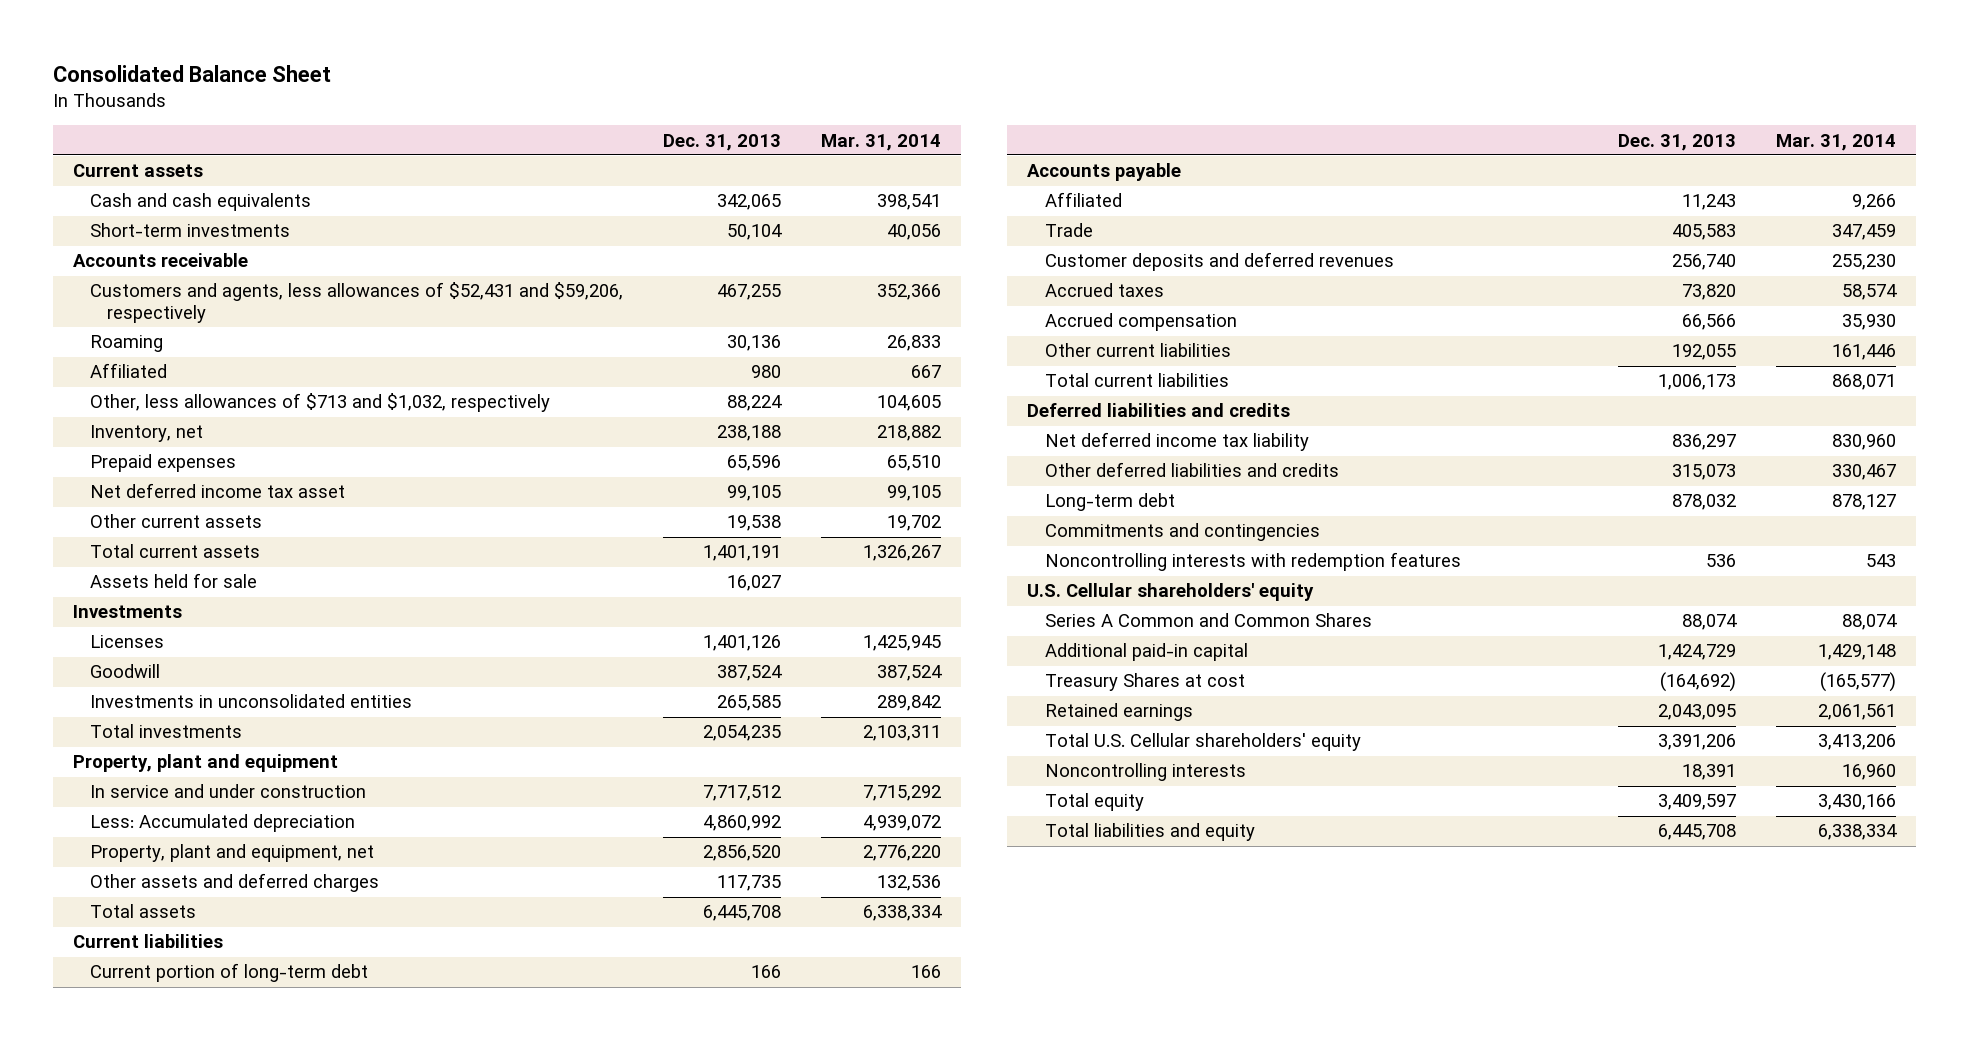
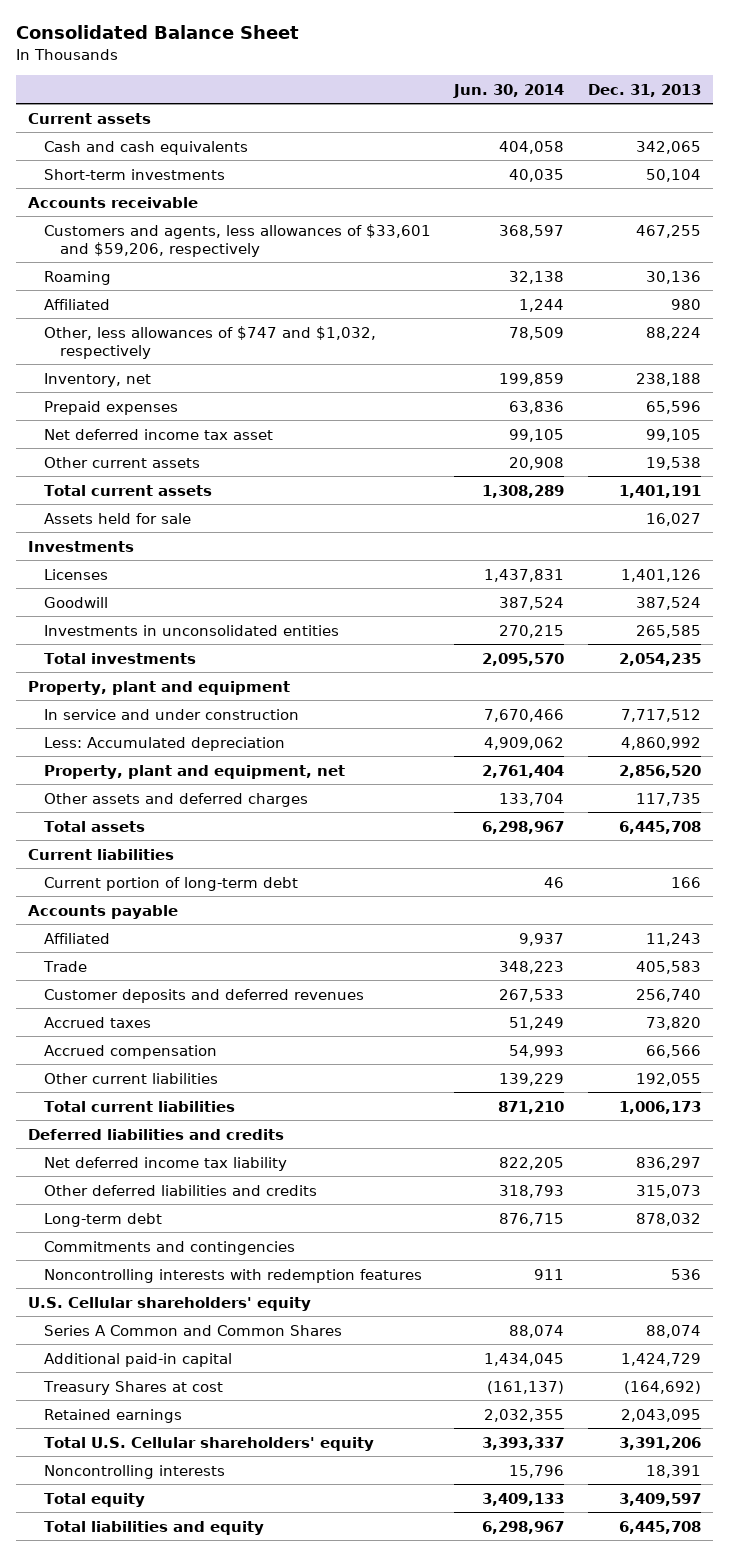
[820,133,941,151] Mar. 31, 2014 -> none
none -> [453,83,565,98] Jun. 30, 2014
[89,282,623,324] Customers and agents, less allowances of $52,431 and $59,206, respectively -> [43,223,431,257] Customers and agents, less allowances of $33,601 and $59,206, respectively
[89,393,550,413] Other, less allowances of $713 and $1,032, respectively -> [43,325,376,359] Other, less allowances of $747 and $1,032, respectively

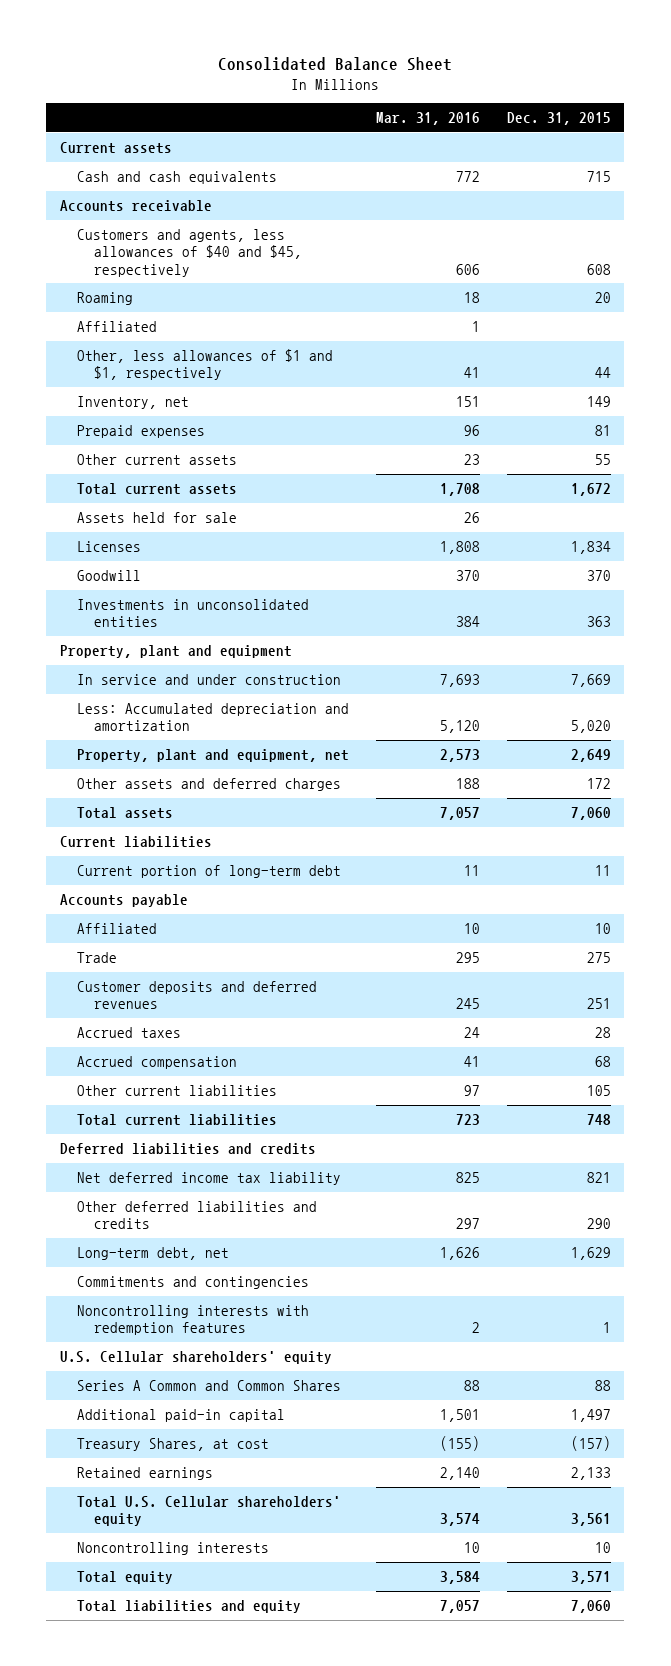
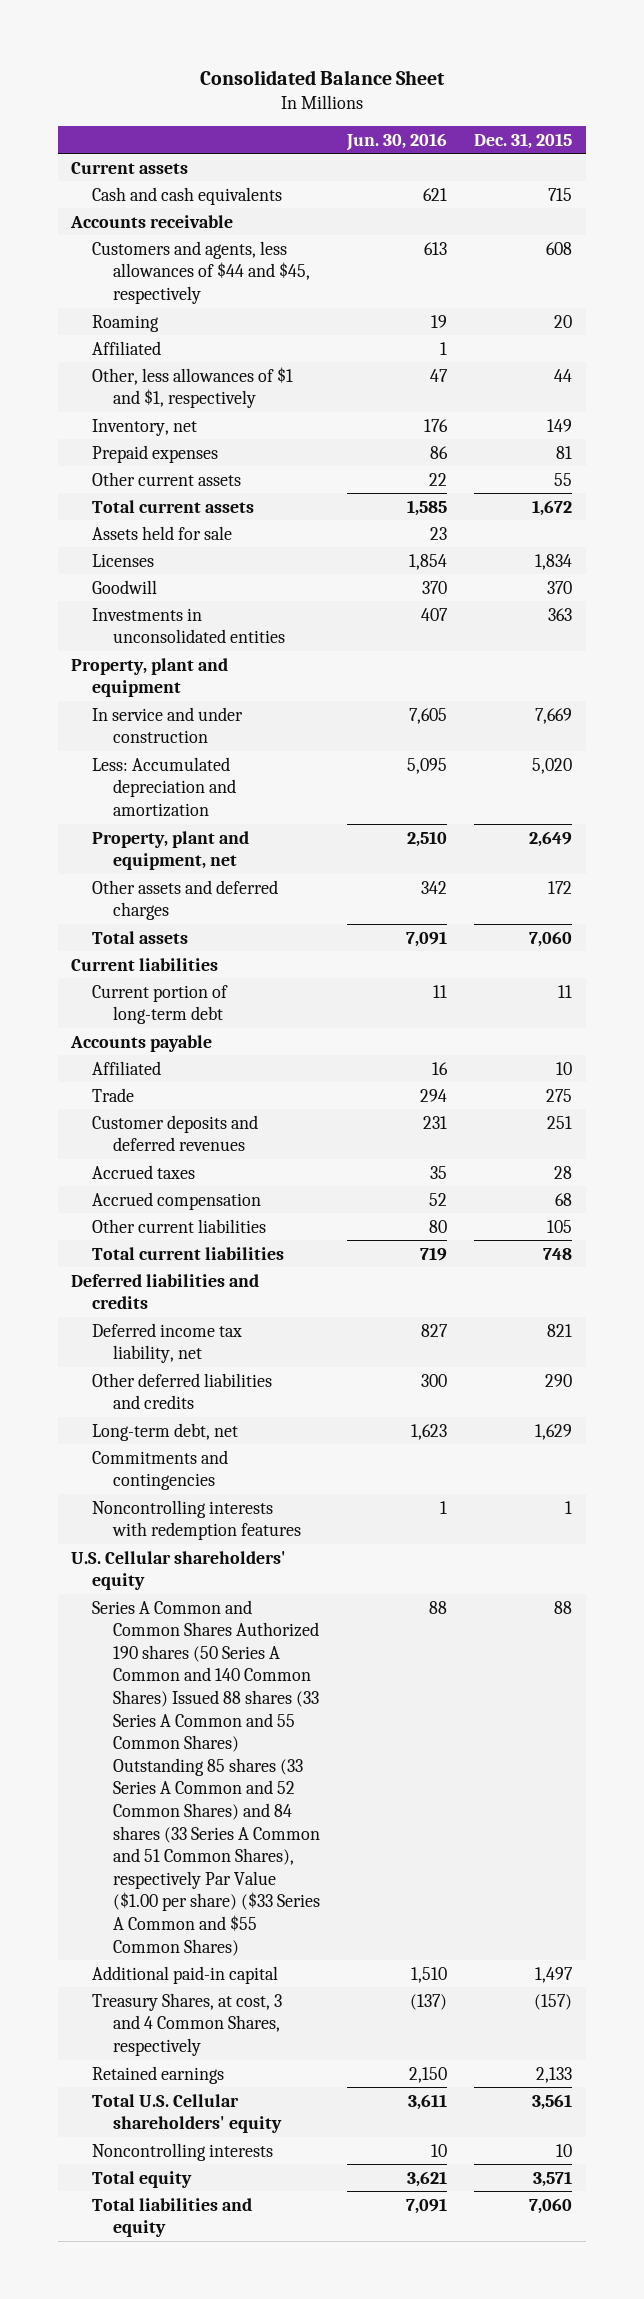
[375,112,480,126] Mar. 31, 2016 -> none
none -> [346,132,448,151] Jun. 30, 2016
[76,228,302,277] Customers and agents, less allowances of $40 and $45, respectively -> [92,240,310,304] Customers and agents, less allowances of $44 and $45, respectively
[76,1171,341,1185] Net deferred income tax liability -> [92,1322,243,1364] Deferred income tax liability, net
[76,1379,341,1391] Series A Common and Common Shares -> [92,1599,320,1956] Series A Common and Common Shares Authorized 190 shares (50 Series A Common and 140 Common Shares) Issued 88 shares (33 Series A Common and 55 Common Shares) Outstanding 85 shares (33 Series A Common and 52 Common Shares) and 84 shares (33 Series A Common and 51 Common Shares), respectively Par Value ($1.00 per share) ($33 Series A Common and $55 Common Shares)
[76,1437,269,1451] Treasury Shares, at cost -> [92,1992,283,2056] Treasury Shares, at cost, 3 and 4 Common Shares, respectively

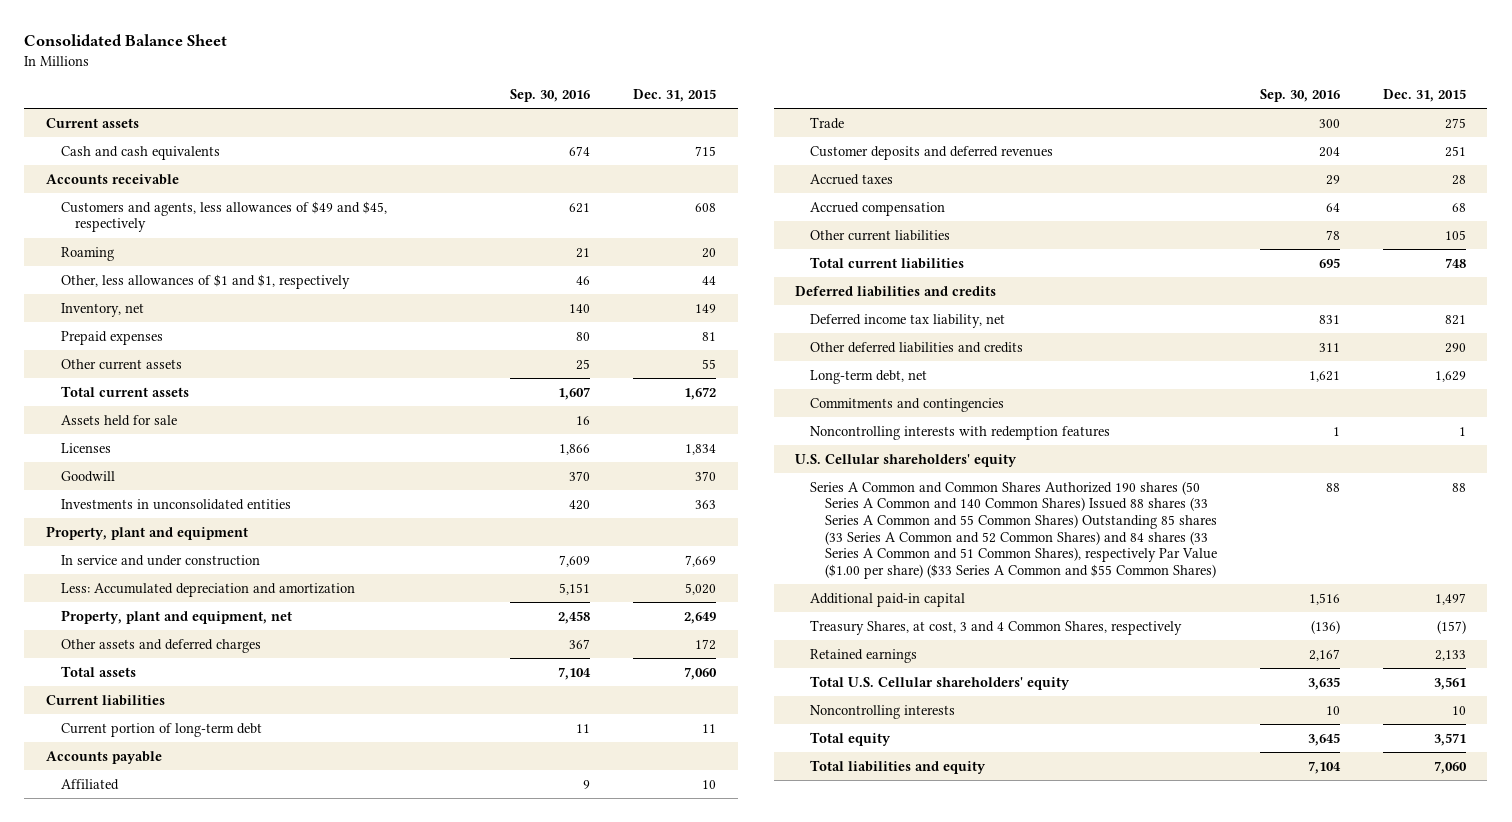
[346,132,448,151] Jun. 30, 2016 -> none
none -> [510,88,591,102] Sep. 30, 2016
[92,240,310,304] Customers and agents, less allowances of $44 and $45, respectively -> [60,200,387,233] Customers and agents, less allowances of $49 and $45, respectively
[92,340,162,355] Affiliated -> none

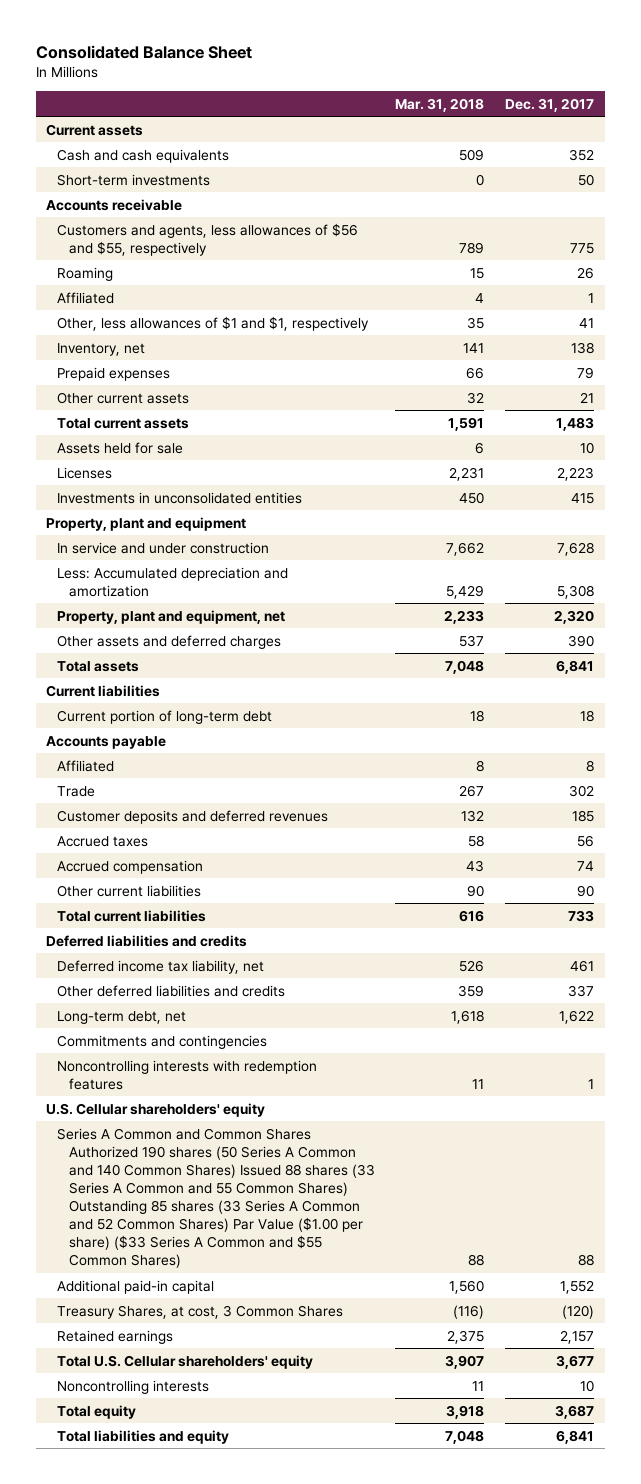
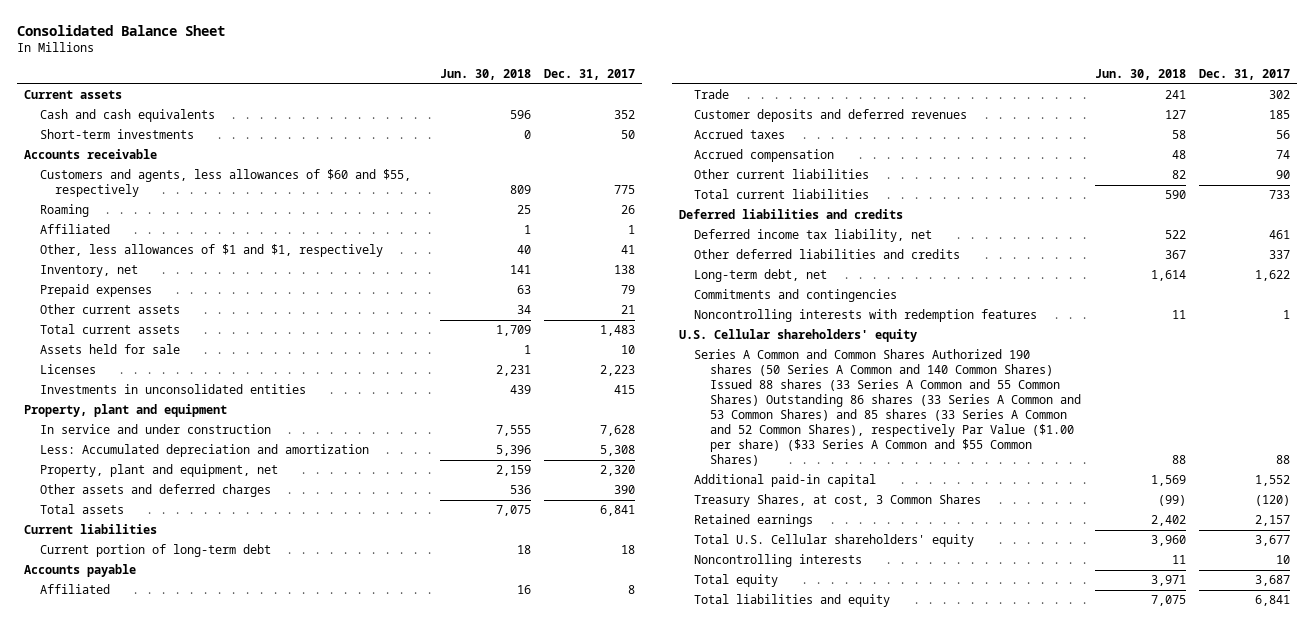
[395,97,485,112] Mar. 31, 2018 -> none
none -> [439,69,531,81] Jun. 30, 2018
[57,222,359,256] Customers and agents, less allowances of $56 and $55, respectively -> [39,169,411,198] Customers and agents, less allowances of $60 and $55, respectively
[57,1127,375,1268] Series A Common and Common Shares Authorized 190 shares (50 Series A Common and 140 Common Shares) Issued 88 shares (33 Series A Common and 55 Common Shares) Outstanding 85 shares (33 Series A Common and 52 Common Shares) Par Value ($1.00 per share) ($33 Series A Common and $55 Common Shares) -> [694,349,1082,466] Series A Common and Common Shares Authorized 190 shares (50 Series A Common and 140 Common Shares) Issued 88 shares (33 Series A Common and 55 Common Shares) Outstanding 86 shares (33 Series A Common and 53 Common Shares) and 85 shares (33 Series A Common and 52 Common Shares), respectively Par Value ($1.00 per share) ($33 Series A Common and $55 Common Shares)

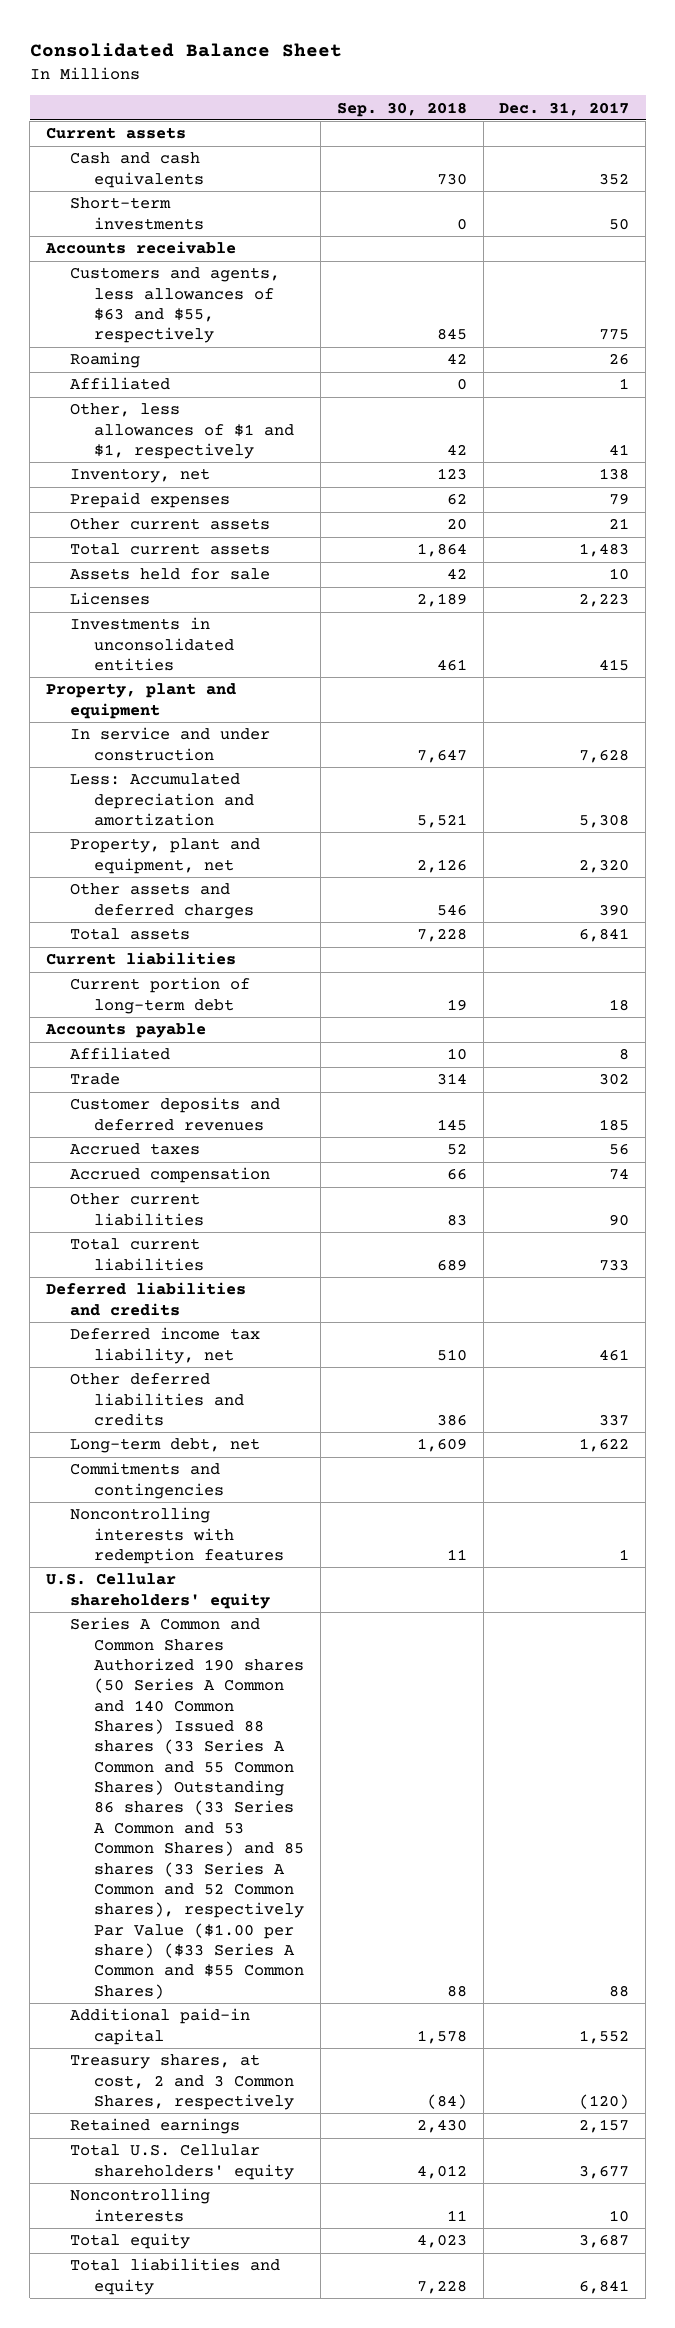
[439,69,531,81] Jun. 30, 2018 -> none
none -> [336,101,467,117] Sep. 30, 2018
[39,169,411,198] Customers and agents, less allowances of $60 and $55, respectively -> [70,267,281,344] Customers and agents, less allowances of $63 and $55, respectively
[694,349,1082,466] Series A Common and Common Shares Authorized 190 shares (50 Series A Common and 140 Common Shares) Issued 88 shares (33 Series A Common and 55 Common Shares) Outstanding 86 shares (33 Series A Common and 53 Common Shares) and 85 shares (33 Series A Common and 52 Common Shares), respectively Par Value ($1.00 per share) ($33 Series A Common and $55 Common Shares) -> [70,1617,305,1999] Series A Common and Common Shares Authorized 190 shares (50 Series A Common and 140 Common Shares) Issued 88 shares (33 Series A Common and 55 Common Shares) Outstanding 86 shares (33 Series A Common and 53 Common Shares) and 85 shares (33 Series A Common and 52 Common shares), respectively Par Value ($1.00 per share) ($33 Series A Common and $55 Common Shares)
[694,494,982,508] Treasury Shares, at cost, 3 Common Shares -> [70,2054,295,2110] Treasury shares, at cost, 2 and 3 Common Shares, respectively

